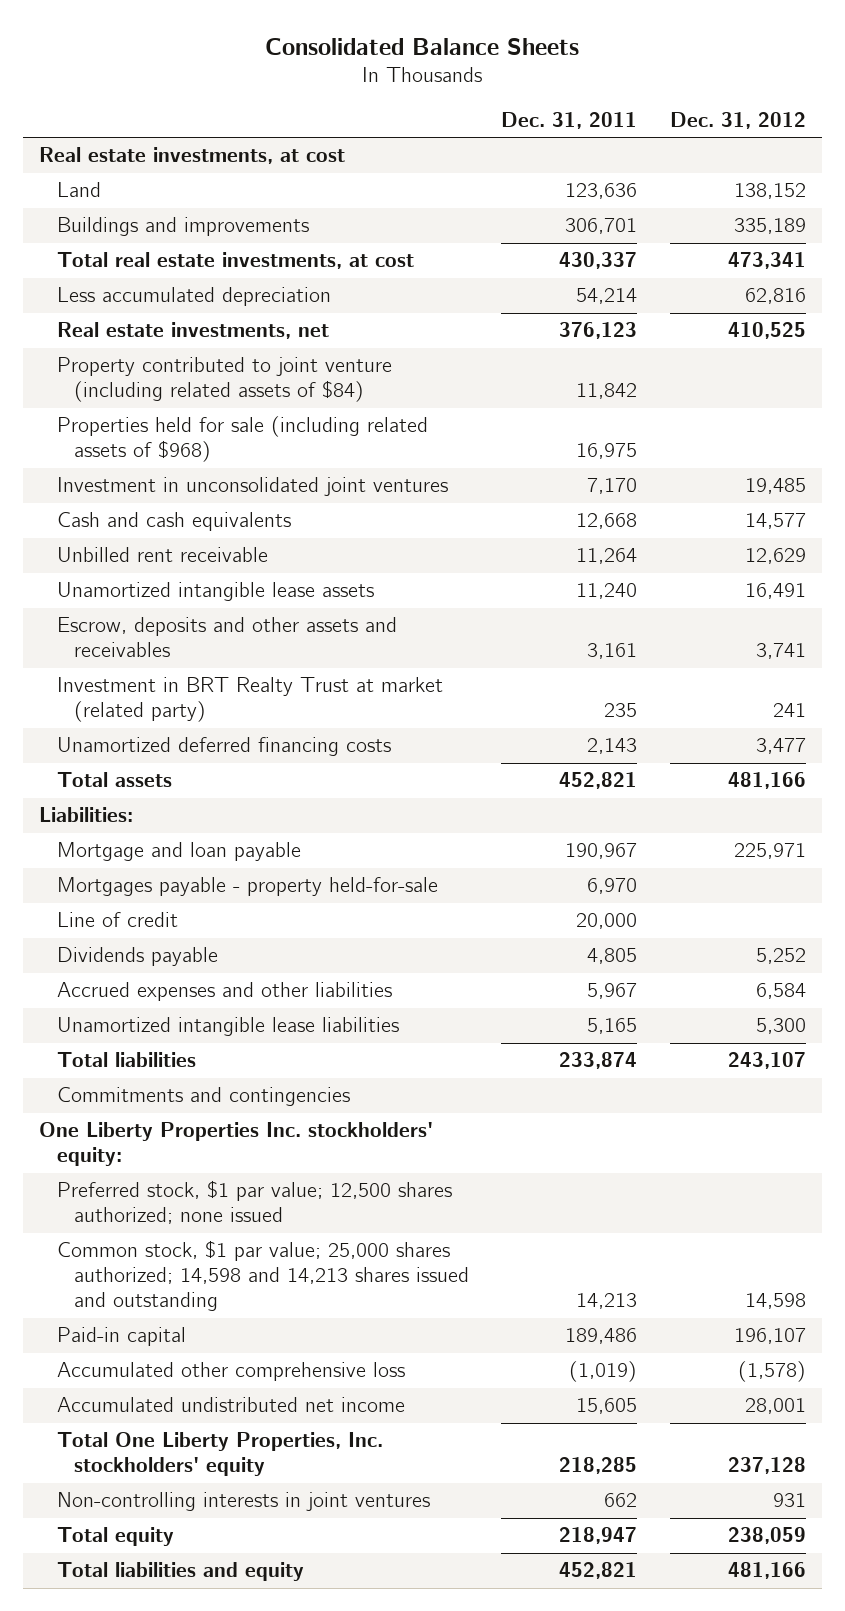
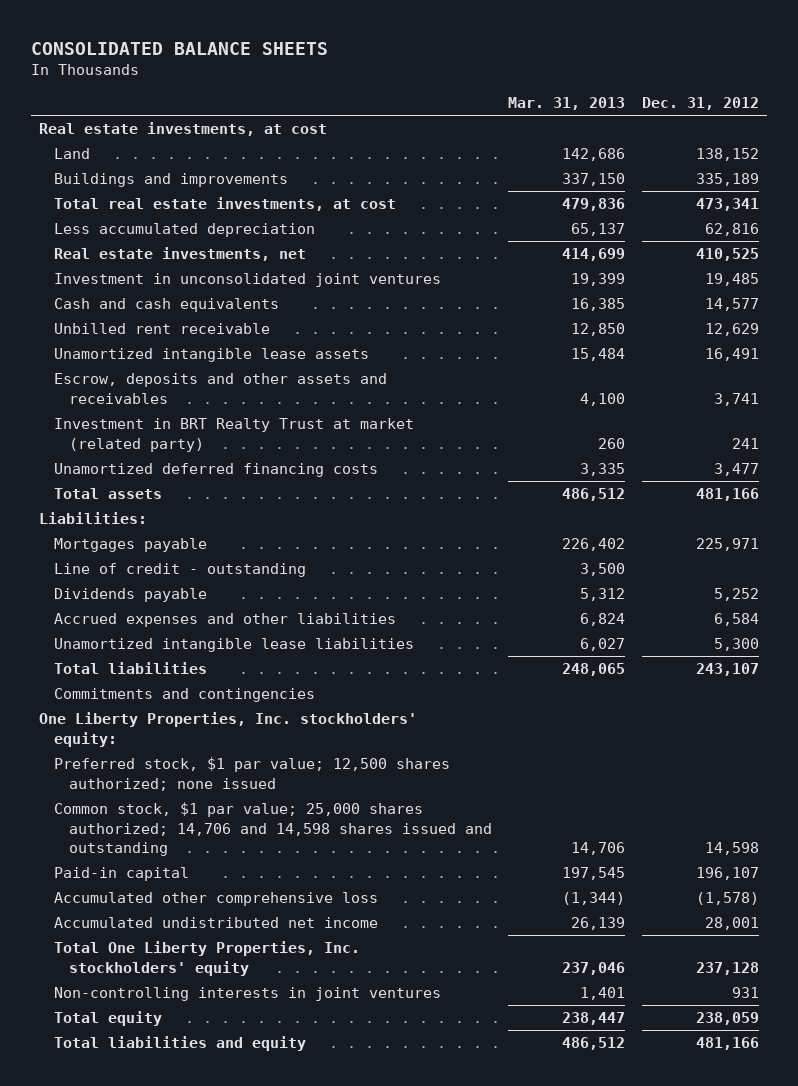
[265,37,580,55] Consolidated Balance Sheets -> [31,41,329,55] CONSOLIDATED BALANCE SHEETS
[501,112,638,130] Dec. 31, 2011 -> none
none -> [508,97,626,111] Mar. 31, 2013
[56,357,392,403] Property contributed to joint venture (including related assets of $84) -> none
[56,416,428,463] Properties held for sale (including related assets of $968) -> none
[56,877,438,897] Mortgages payable - property held-for-sale -> none
[56,842,301,862] Mortgage and loan payable -> [54,538,208,553] Mortgages payable
[56,912,178,928] Line of credit -> [54,563,307,578] Line of credit - outstanding
[39,1122,434,1167] One Liberty Properties Inc. stockholders' equity: -> [39,712,418,747] One Liberty Properties, Inc. stockholders' equity:
[56,1240,469,1312] Common stock, $1 par value; 25,000 shares authorized; 14,598 and 14,213 shares issued and outstanding -> [54,802,493,856] Common stock, $1 par value; 25,000 shares authorized; 14,706 and 14,598 shares issued and outstanding

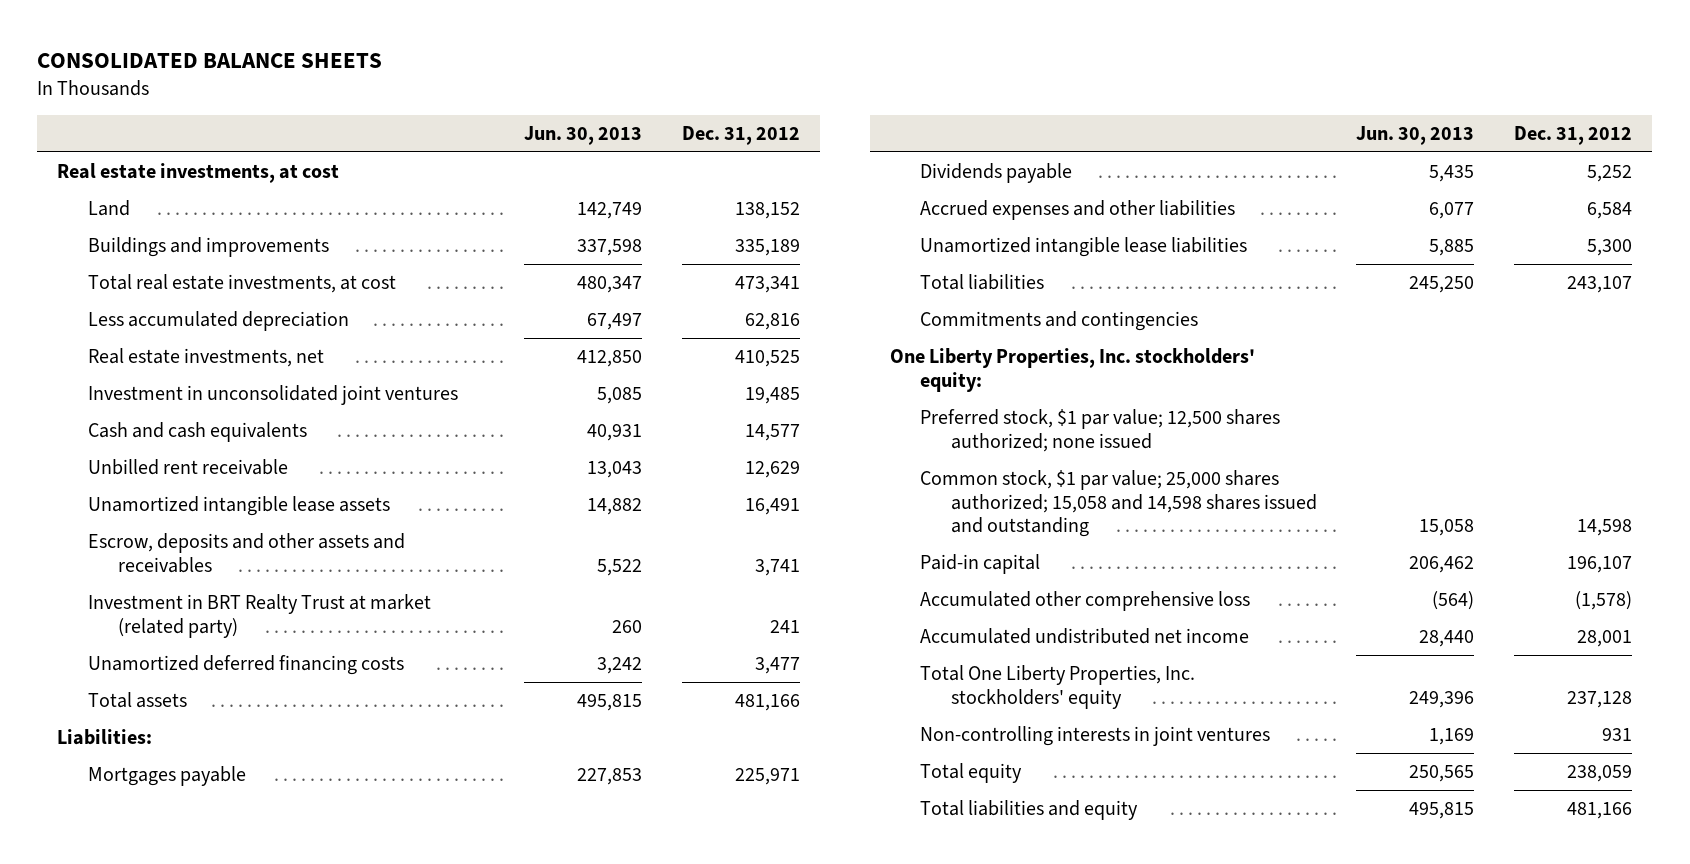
[508,97,626,111] Mar. 31, 2013 -> none
none -> [524,125,643,145] Jun. 30, 2013
[54,563,307,578] Line of credit - outstanding -> none
[54,802,493,856] Common stock, $1 par value; 25,000 shares authorized; 14,706 and 14,598 shares issued and outstanding -> [920,469,1317,538] Common stock, $1 par value; 25,000 shares authorized; 15,058 and 14,598 shares issued and outstanding

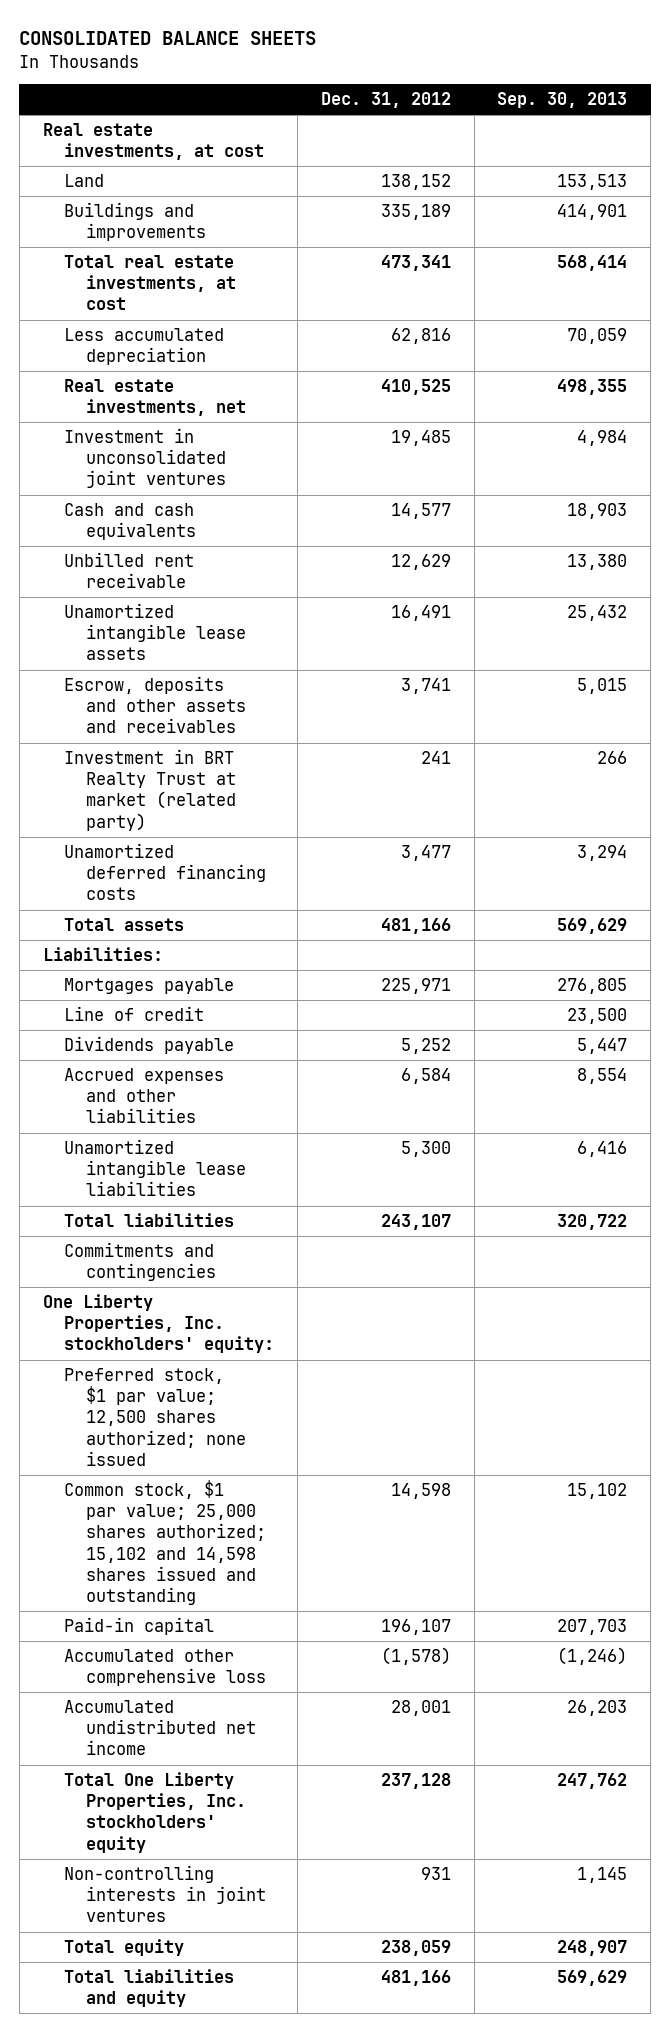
[524,125,643,145] Jun. 30, 2013 -> none
none -> [497,92,628,109] Sep. 30, 2013
none -> [64,1006,205,1022] Line of credit
[920,469,1317,538] Common stock, $1 par value; 25,000 shares authorized; 15,058 and 14,598 shares issued and outstanding -> [64,1480,267,1605] Common stock, $1 par value; 25,000 shares authorized; 15,102 and 14,598 shares issued and outstanding

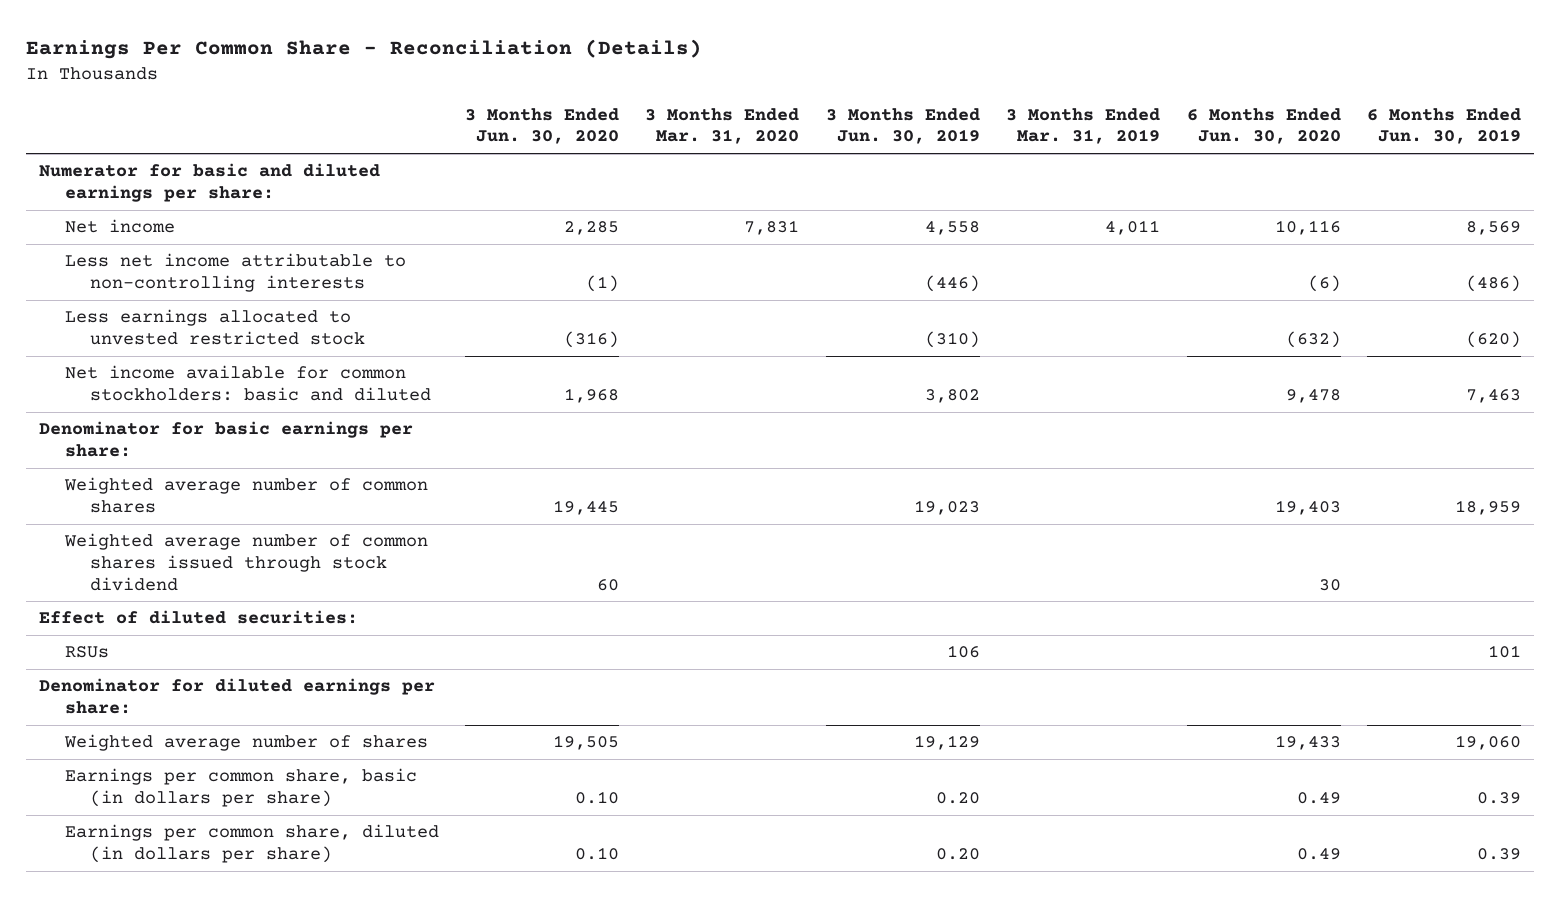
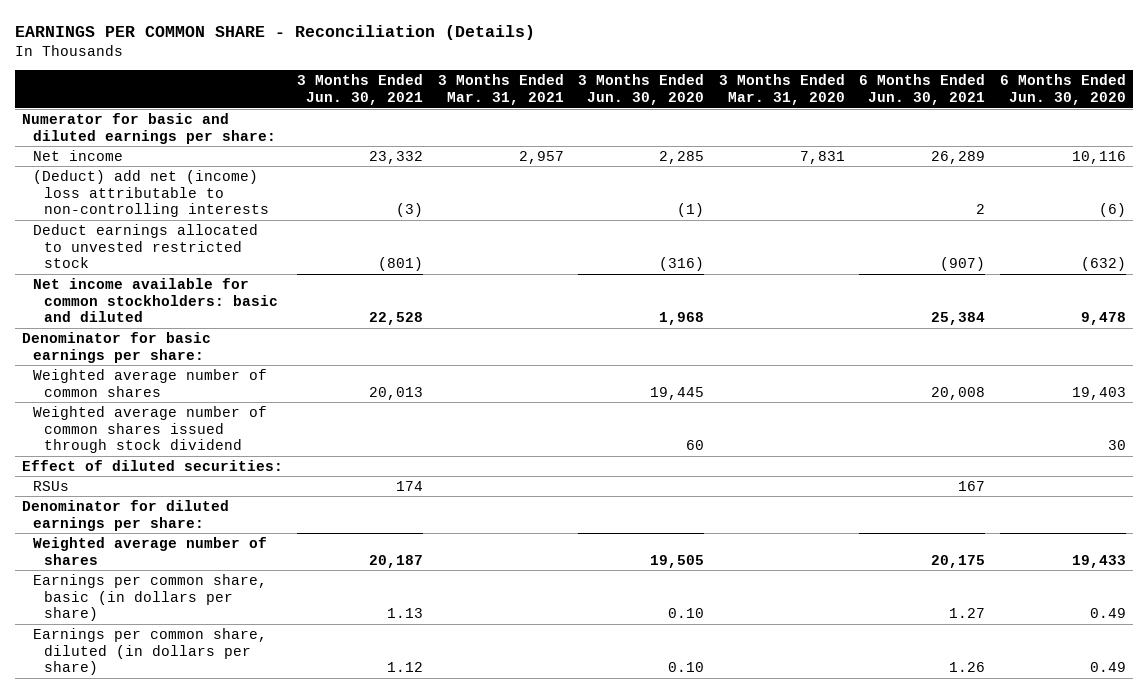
[25,39,702,60] Earnings Per Common Share - Reconciliation (Details) -> [14,24,535,40] EARNINGS PER COMMON SHARE - Reconciliation (Details)
[825,107,980,145] 3 Months Ended Jun. 30, 2019 -> none
[1006,107,1161,145] 3 Months Ended Mar. 31, 2019 -> none
[1367,107,1522,145] 6 Months Ended Jun. 30, 2019 -> none
none -> [297,74,424,106] 3 Months Ended Jun. 30, 2021
none -> [437,74,564,106] 3 Months Ended Mar. 31, 2021
none -> [859,74,986,106] 6 Months Ended Jun. 30, 2021
[64,253,406,292] Less net income attributable to non-controlling interests -> [33,169,270,218] (Deduct) add net (income) loss attributable to non-controlling interests
[64,309,365,345] Less earnings allocated to unvested restricted stock -> [33,223,259,269] Deduct earnings allocated to unvested restricted stock

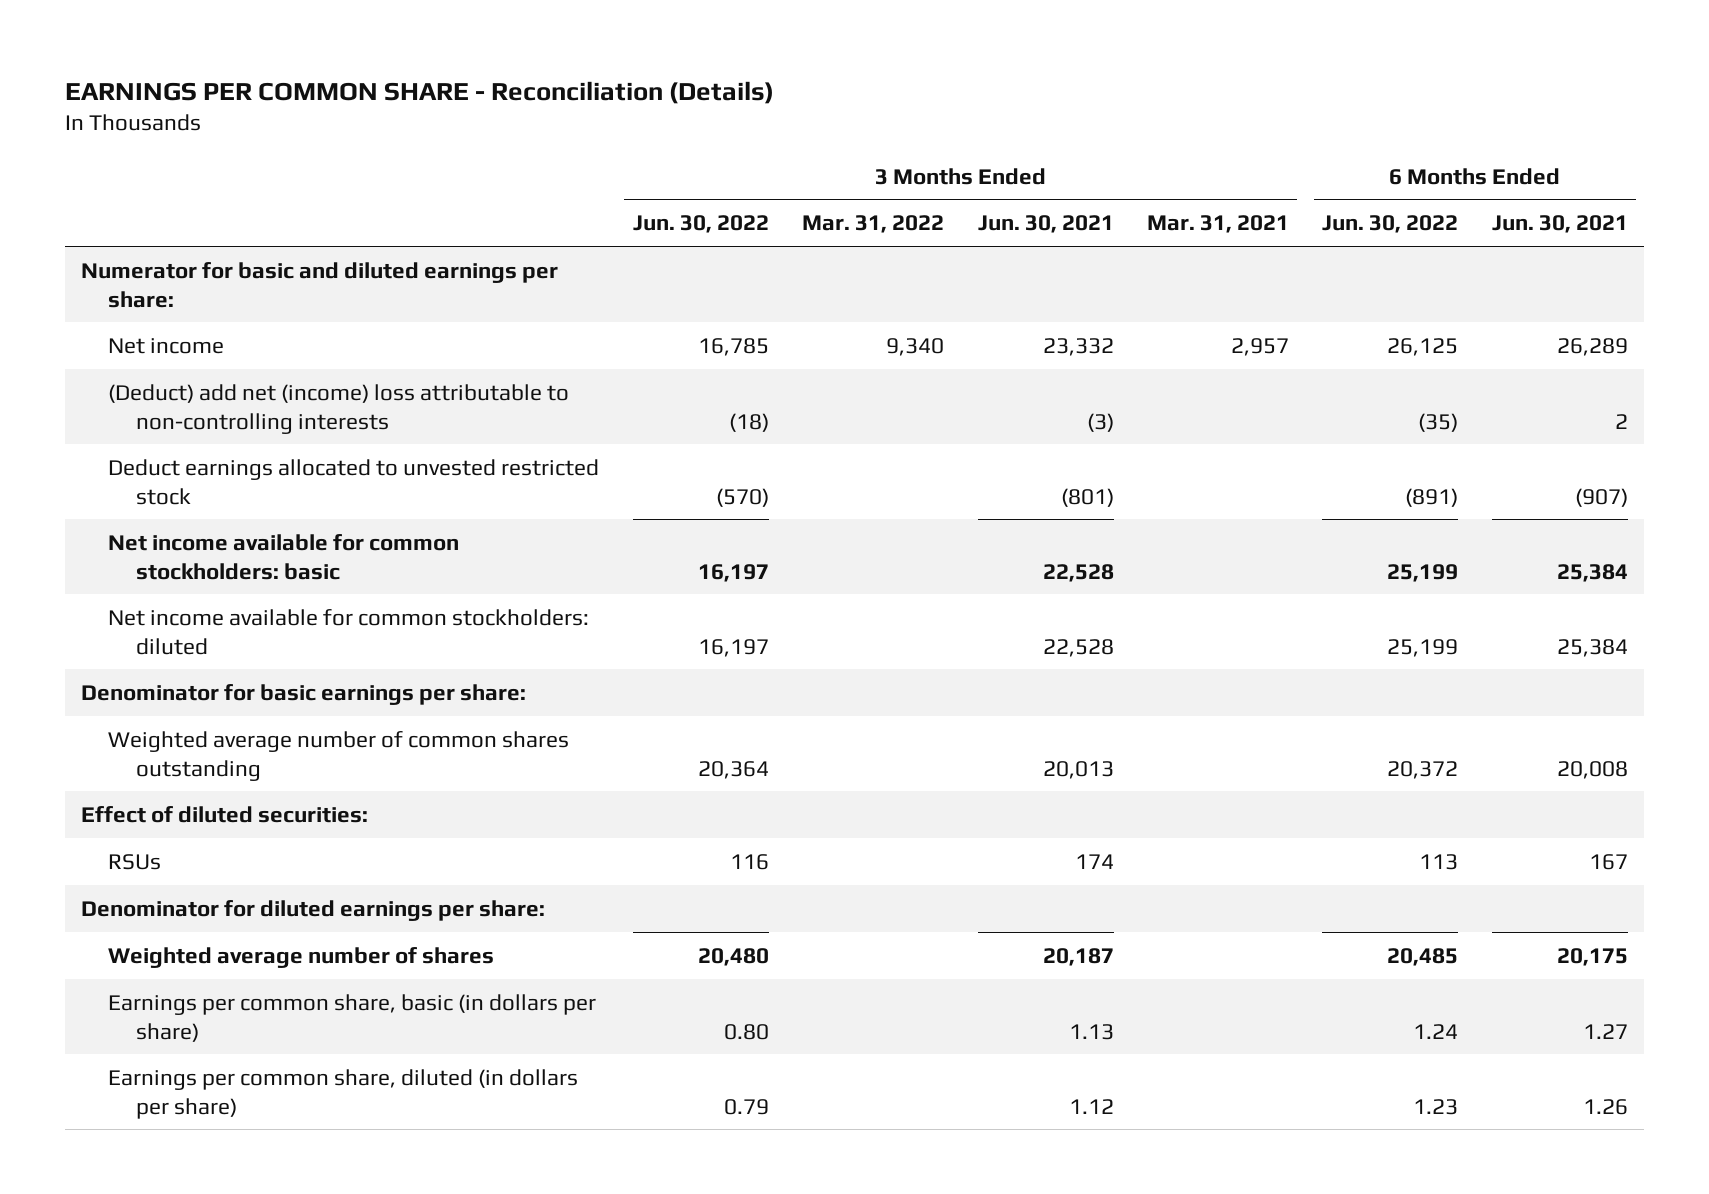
[578,74,705,106] 3 Months Ended Jun. 30, 2020 -> none
[718,74,845,106] 3 Months Ended Mar. 31, 2020 -> none
[999,74,1126,106] 6 Months Ended Jun. 30, 2020 -> none
none -> [632,215,769,234] Jun. 30, 2022
none -> [802,215,945,234] Mar. 31, 2022
none -> [1322,215,1459,234] Jun. 30, 2022
[33,277,279,323] Net income available for common stockholders: basic and diluted -> [108,533,460,580] Net income available for common stockholders: basic
none -> [108,608,590,655] Net income available for common stockholders: diluted
[33,405,268,454] Weighted average number of common shares issued through stock dividend -> none
[33,368,268,397] Weighted average number of common shares -> [108,730,570,781] Weighted average number of common shares outstanding

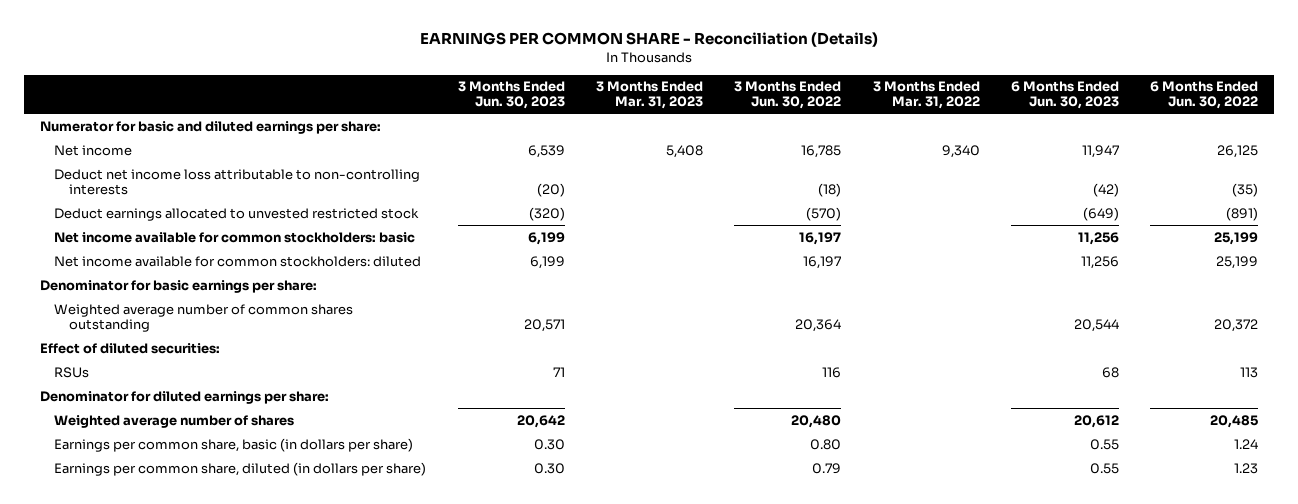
[977,215,1114,234] Jun. 30, 2021 -> none
[1146,215,1289,234] Mar. 31, 2021 -> none
[1491,215,1628,234] Jun. 30, 2021 -> none
none -> [457,81,565,110] 3 Months Ended Jun. 30, 2023
none -> [595,81,703,110] 3 Months Ended Mar. 31, 2023
none -> [1010,81,1119,110] 6 Months Ended Jun. 30, 2023
[108,383,570,434] (Deduct) add net (income) loss attributable to non-controlling interests -> [54,168,421,195] Deduct net income loss attributable to non-controlling interests

